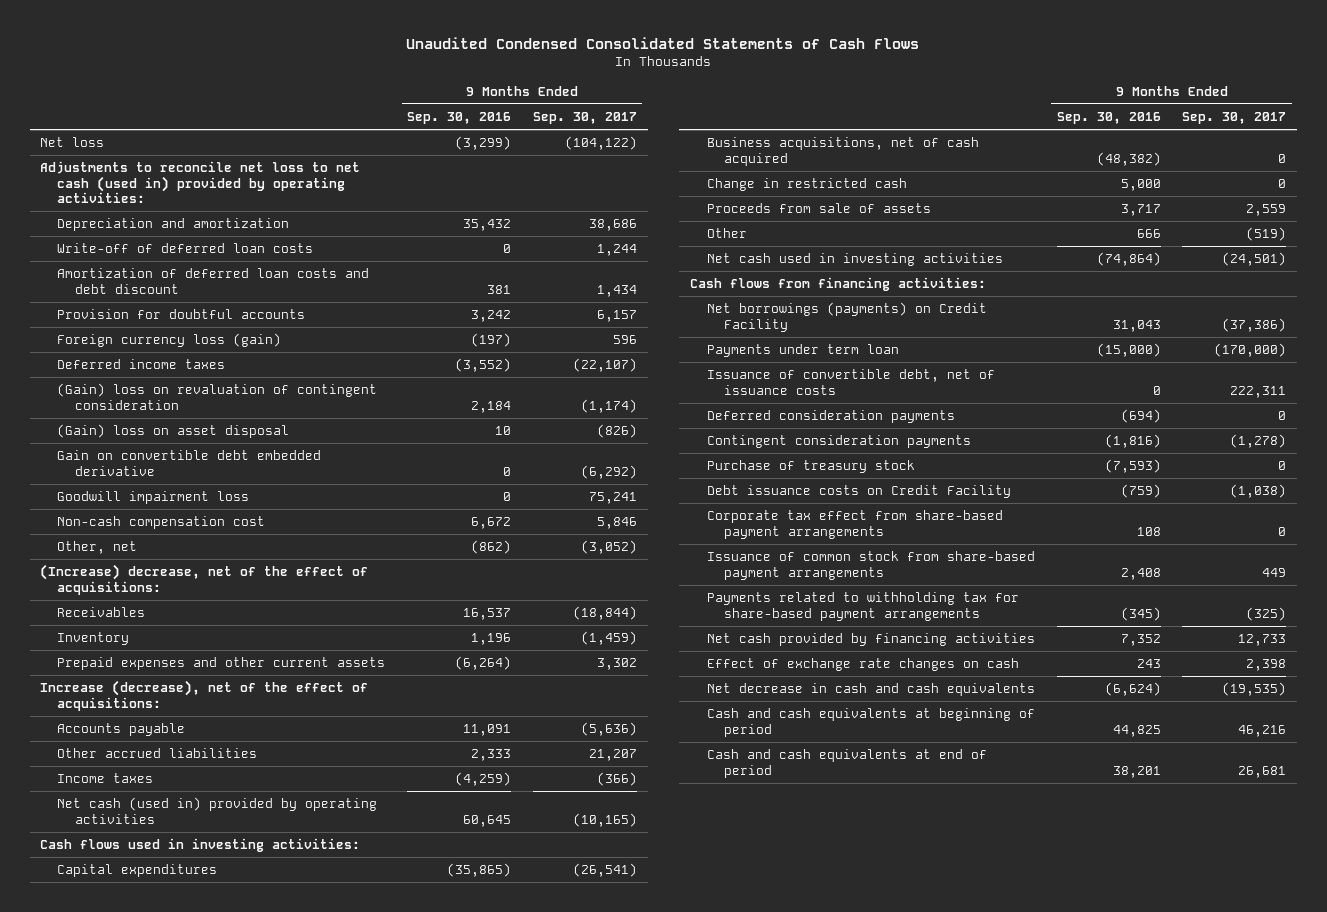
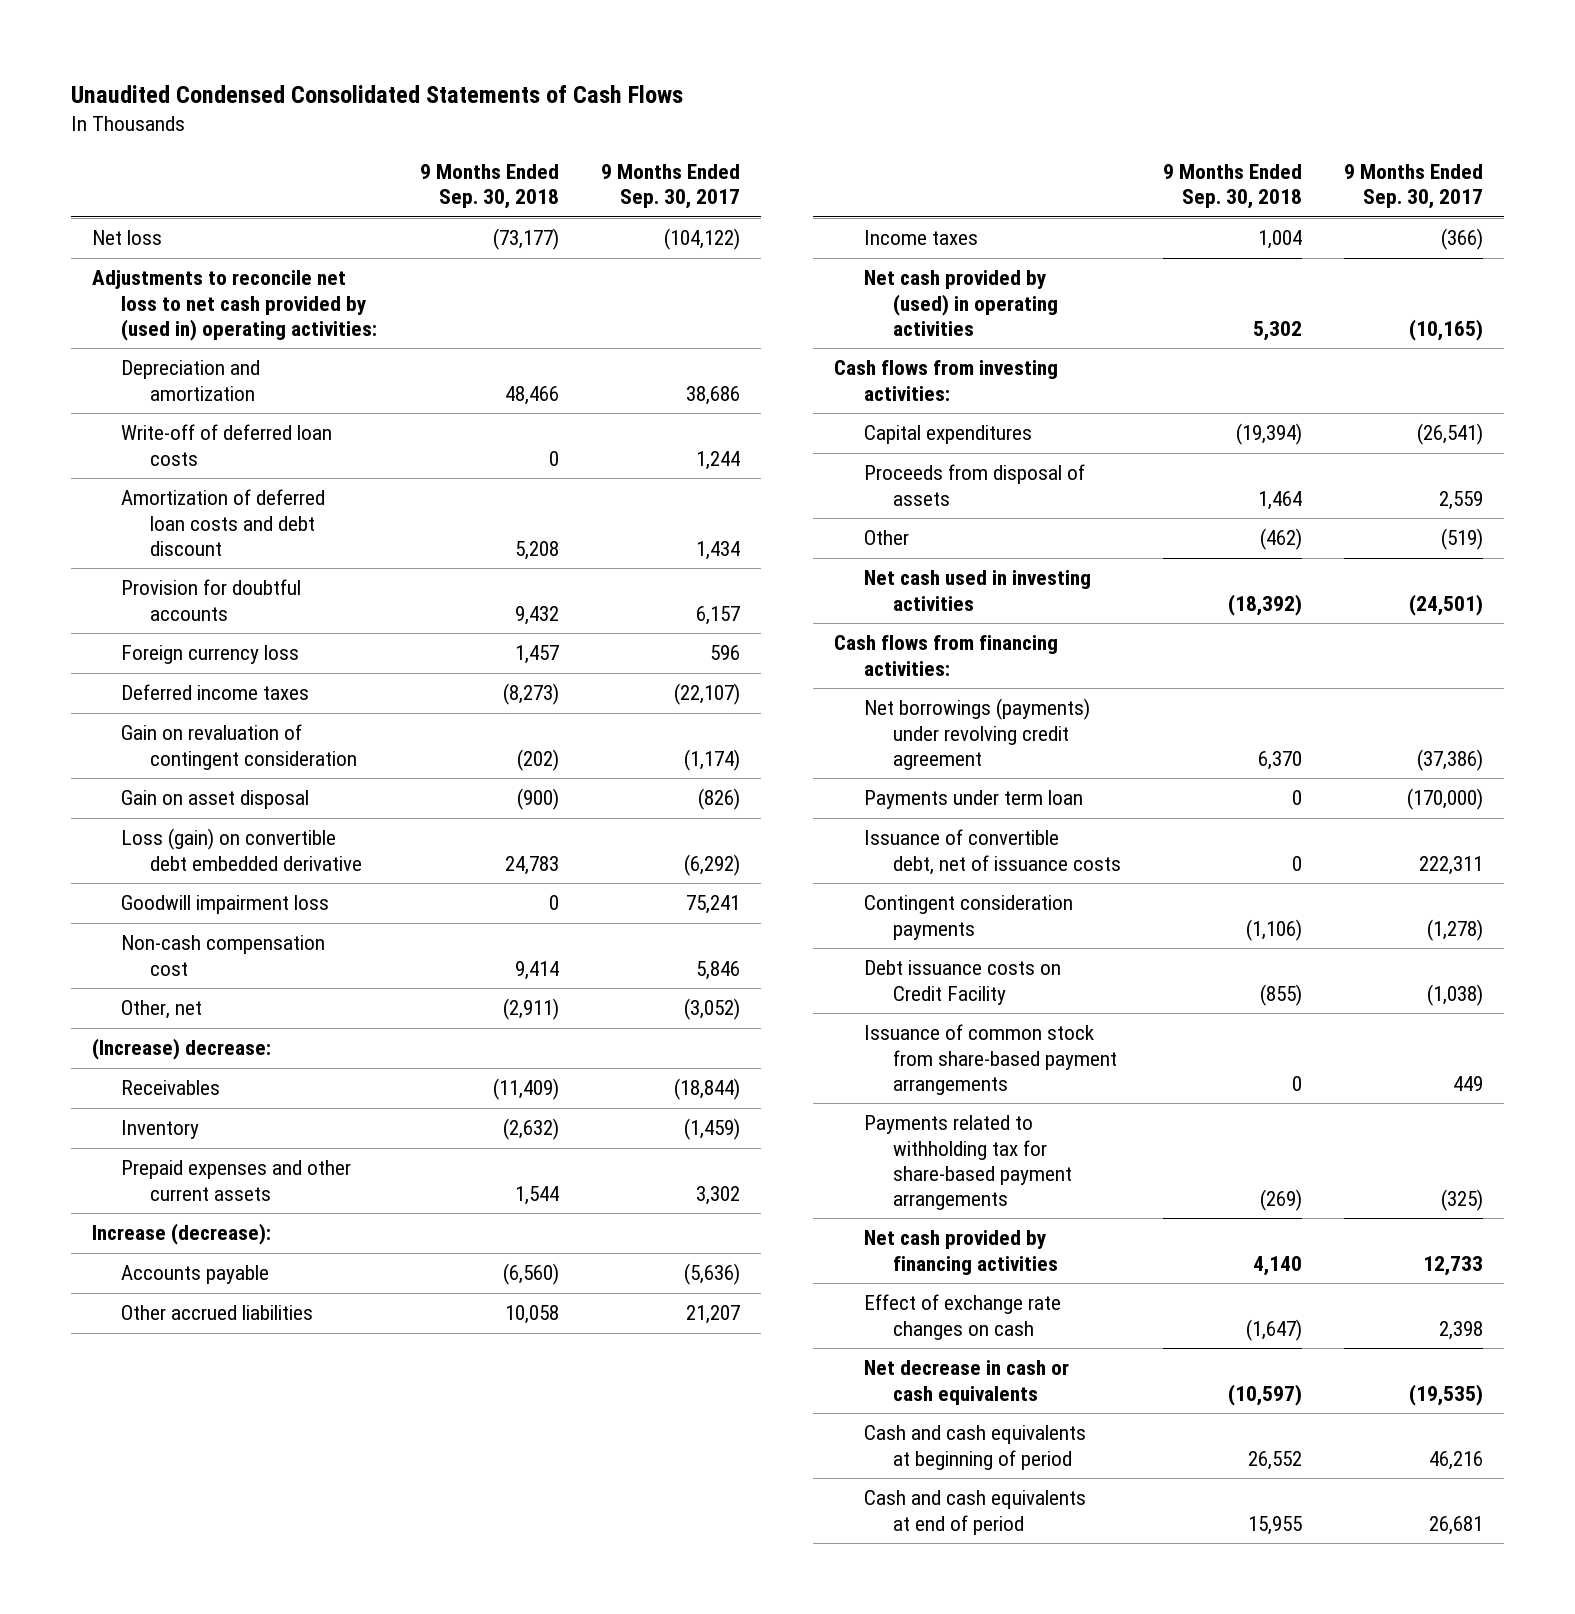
[407,111,512,124] Sep. 30, 2016 -> none
none -> [420,164,560,210] 9 Months Ended Sep. 30, 2018
[40,161,361,204] Adjustments to reconcile net loss to net cash (used in) provided by operating activities: -> [91,270,377,341] Adjustments to reconcile net loss to net cash provided by (used in) operating activities:
[57,333,282,348] Foreign currency loss (gain) -> [120,645,299,665] Foreign currency loss
[57,383,378,410] (Gain) loss on revaluation of contingent consideration -> [120,724,358,770] Gain on revaluation of contingent consideration
[57,424,290,439] (Gain) loss on asset disposal -> [120,790,309,810] Gain on asset disposal
[57,450,322,476] Gain on convertible debt embedded derivative -> [120,828,363,871] Loss (gain) on convertible debt embedded derivative
[40,564,369,595] (Increase) decrease, net of the effect of acquisitions: -> [91,1038,271,1061] (Increase) decrease:
[40,680,369,711] Increase (decrease), net of the effect of acquisitions: -> [91,1223,271,1246] Increase (decrease):
[57,797,378,824] Net cash (used in) provided by operating activities -> [863,270,1058,336] Net cash provided by (used) in operating activities
[40,838,361,853] Cash flows used in investing activities: -> [834,360,1059,401] Cash flows from investing activities:
[707,137,980,166] Business acquisitions, net of cash acquired -> none
[707,178,908,192] Change in restricted cash -> none
[707,203,932,214] Proceeds from sale of assets -> [863,464,1085,506] Proceeds from disposal of assets
[707,302,988,332] Net borrowings (payments) on Credit Facility -> [863,698,1090,770] Net borrowings (payments) under revolving credit agreement
[707,410,956,424] Deferred consideration payments -> none
[707,460,916,474] Purchase of treasury stock -> none
[707,510,1004,539] Corporate tax effect from share-based payment arrangements -> none
[707,683,1036,697] Net decrease in cash and cash equivalents -> [863,1360,1069,1405] Net decrease in cash or cash equivalents

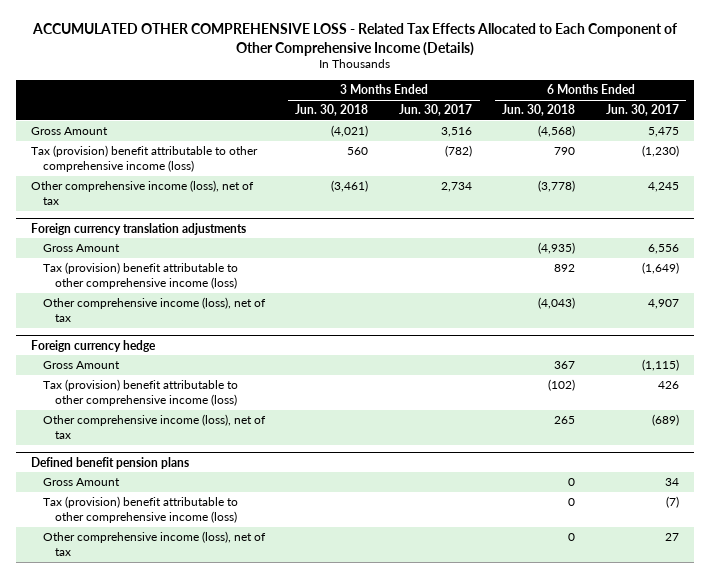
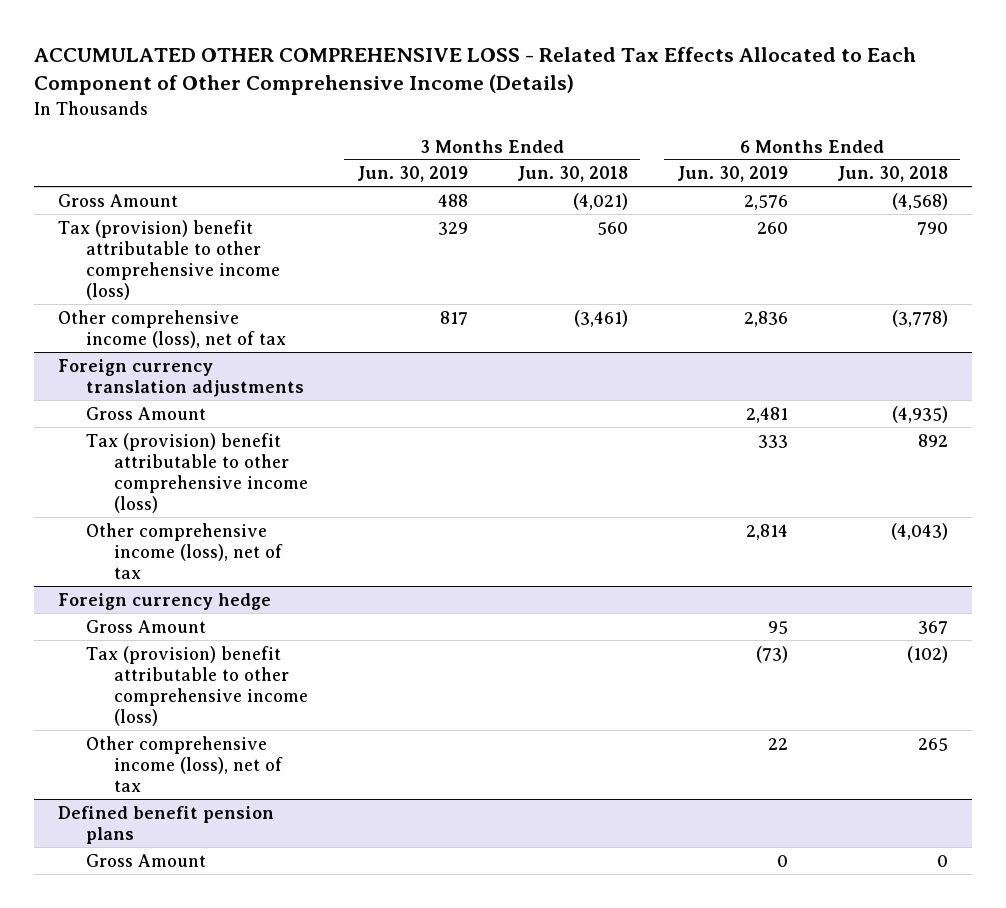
[398,104,472,117] Jun. 30, 2017 -> none
[605,104,679,117] Jun. 30, 2017 -> none
none -> [356,166,468,183] Jun. 30, 2019
none -> [676,166,788,183] Jun. 30, 2019
[43,496,239,524] Tax (provision) benefit attributable to other comprehensive income (loss) -> none
[43,531,267,557] Other comprehensive income (loss), net of tax -> none

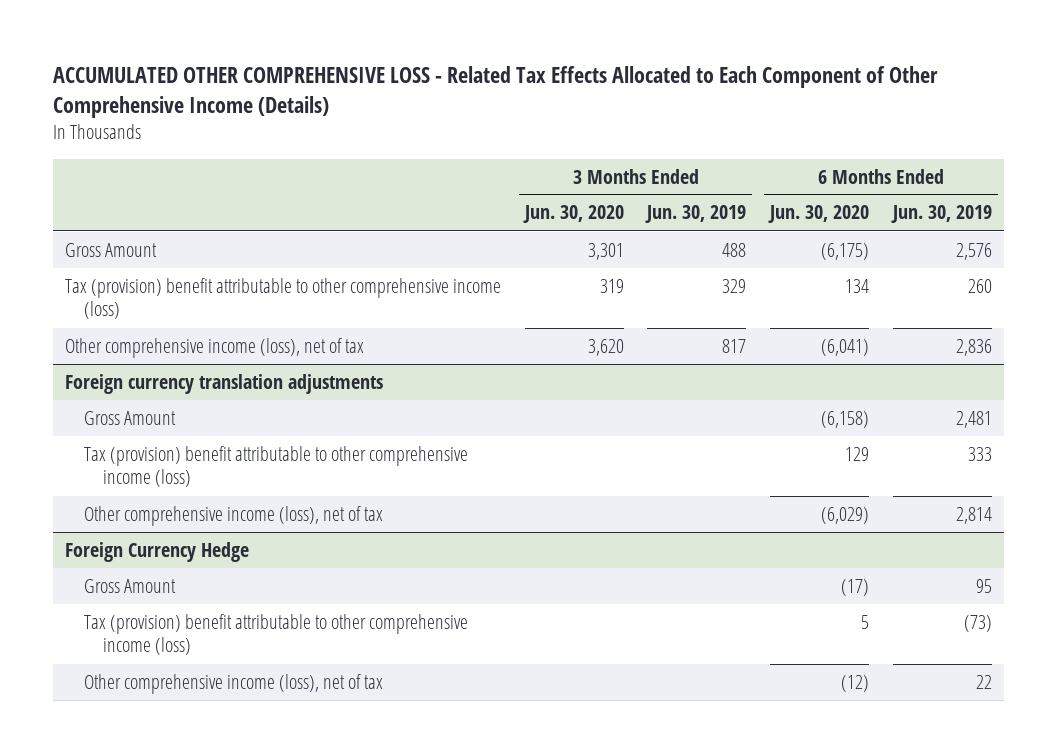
[516,166,628,183] Jun. 30, 2018 -> none
[836,166,948,183] Jun. 30, 2018 -> none
none -> [522,205,624,224] Jun. 30, 2020
none -> [768,205,870,224] Jun. 30, 2020
[58,592,272,610] Foreign currency hedge -> [65,541,250,562] Foreign Currency Hedge
[58,805,275,844] Defined benefit pension plans -> none
[86,853,207,867] Gross Amount -> none

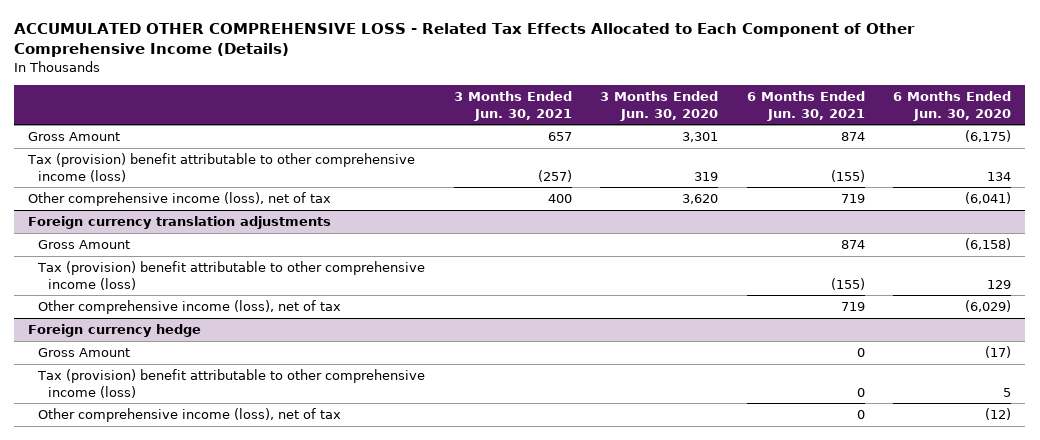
[645,205,747,224] Jun. 30, 2019 -> none
[890,205,992,224] Jun. 30, 2019 -> none
none -> [453,90,572,121] 3 Months Ended Jun. 30, 2021
none -> [746,90,865,121] 6 Months Ended Jun. 30, 2021
[65,541,250,562] Foreign Currency Hedge -> [28,324,202,338] Foreign currency hedge

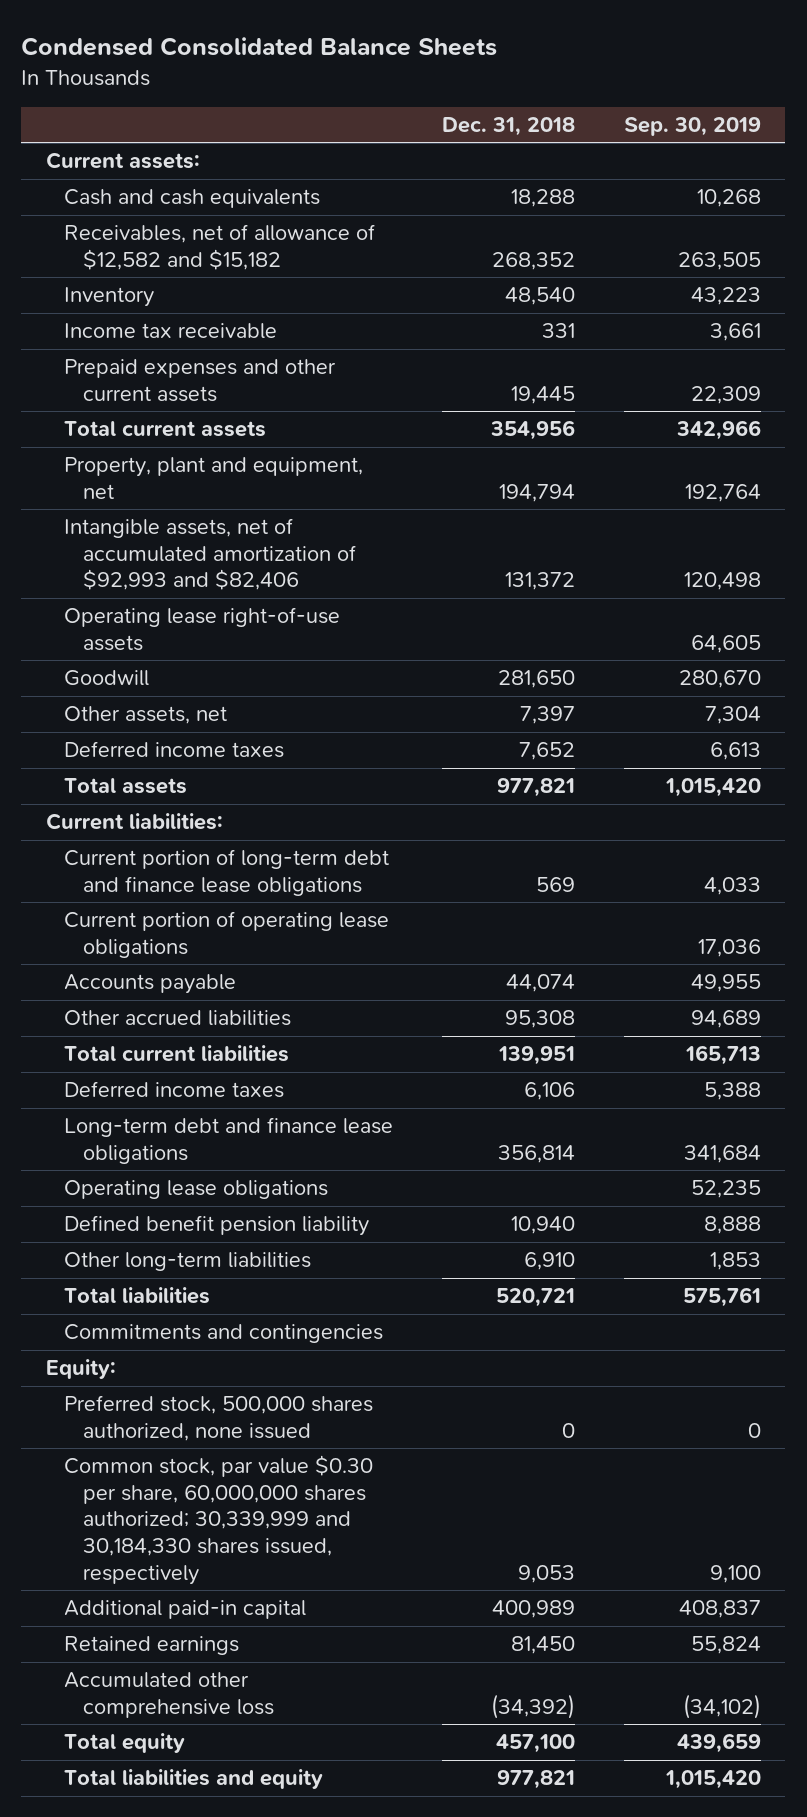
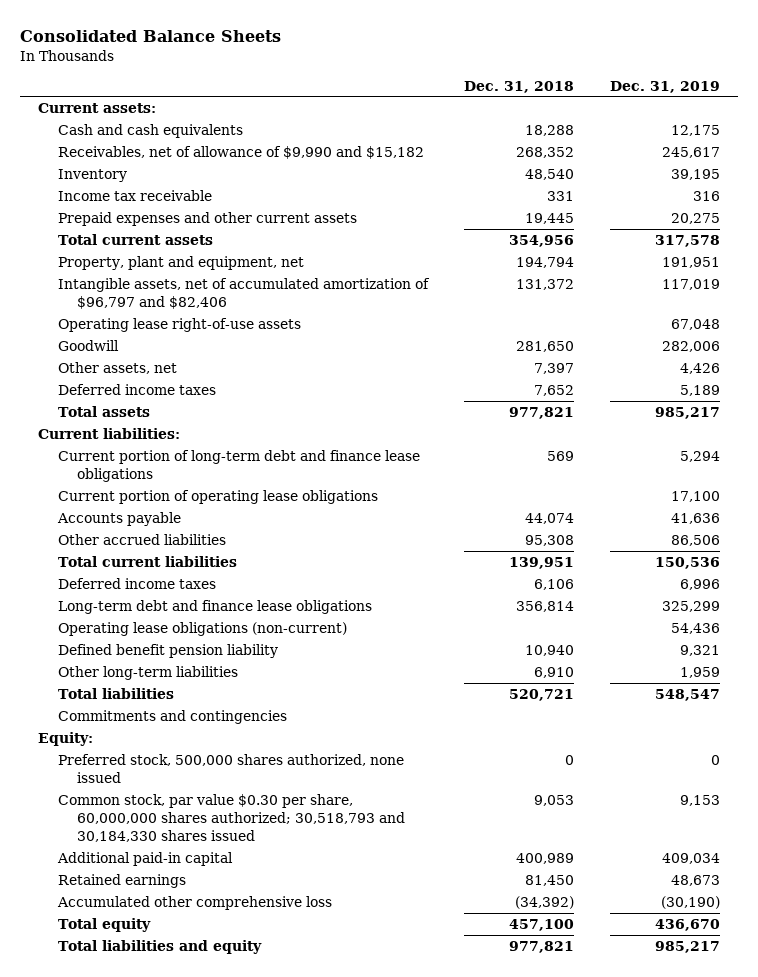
[21,37,498,57] Condensed Consolidated Balance Sheets -> [19,29,281,42] Consolidated Balance Sheets
[623,116,761,136] Sep. 30, 2019 -> none
none -> [610,80,721,93] Dec. 31, 2019
[64,224,376,270] Receivables, net of allowance of $12,582 and $15,182 -> [57,145,424,159] Receivables, net of allowance of $9,990 and $15,182
[64,518,357,591] Intangible assets, net of accumulated amortization of $92,993 and $82,406 -> [57,277,430,310] Intangible assets, net of accumulated amortization of $96,797 and $82,406
[64,1180,329,1200] Operating lease obligations -> [57,621,347,636] Operating lease obligations (non-current)
[64,1455,374,1585] Common stock, par value $0.30 per share, 60,000,000 shares authorized; 30,339,999 and 30,184,330 shares issued, respectively -> [57,793,406,843] Common stock, par value $0.30 per share, 60,000,000 shares authorized; 30,518,793 and 30,184,330 shares issued

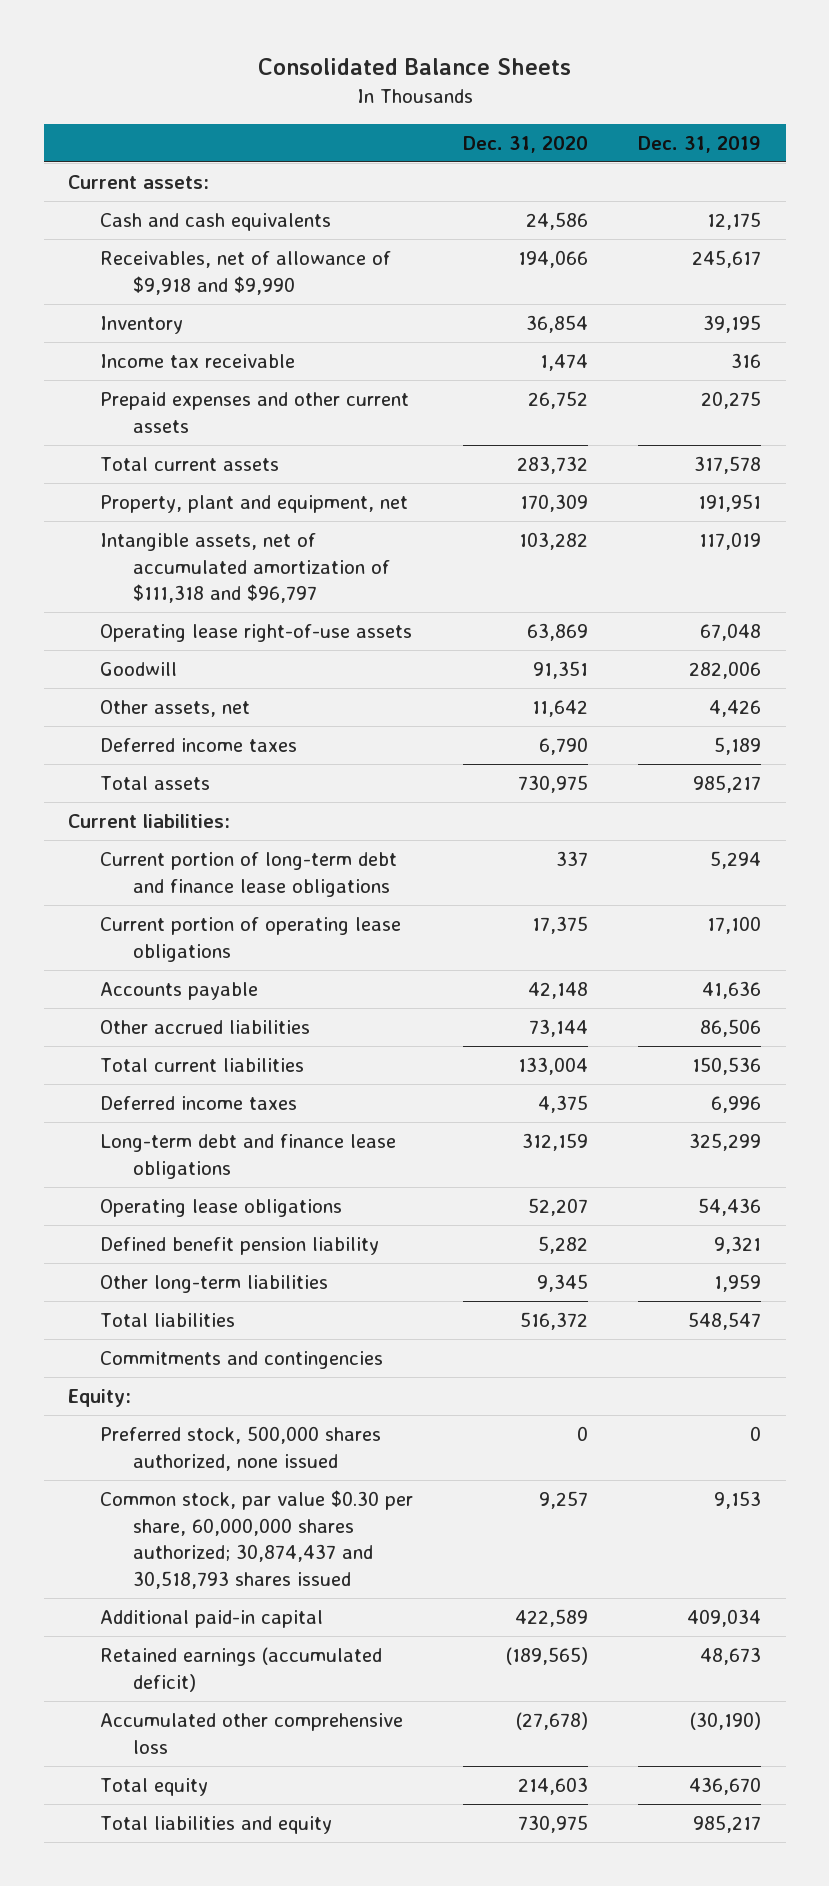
[463,80,574,93] Dec. 31, 2018 -> none
none -> [463,135,589,153] Dec. 31, 2020
[57,145,424,159] Receivables, net of allowance of $9,990 and $15,182 -> [100,251,392,295] Receivables, net of allowance of $9,918 and $9,990
[57,277,430,310] Intangible assets, net of accumulated amortization of $96,797 and $82,406 -> [100,533,390,604] Intangible assets, net of accumulated amortization of $111,318 and $96,797
[57,621,347,636] Operating lease obligations (non-current) -> [100,1199,343,1218] Operating lease obligations
[57,793,406,843] Common stock, par value $0.30 per share, 60,000,000 shares authorized; 30,518,793 and 30,184,330 shares issued -> [100,1490,414,1589] Common stock, par value $0.30 per share, 60,000,000 shares authorized; 30,874,437 and 30,518,793 shares issued
[57,873,186,888] Retained earnings -> [100,1647,383,1692] Retained earnings (accumulated deficit)

